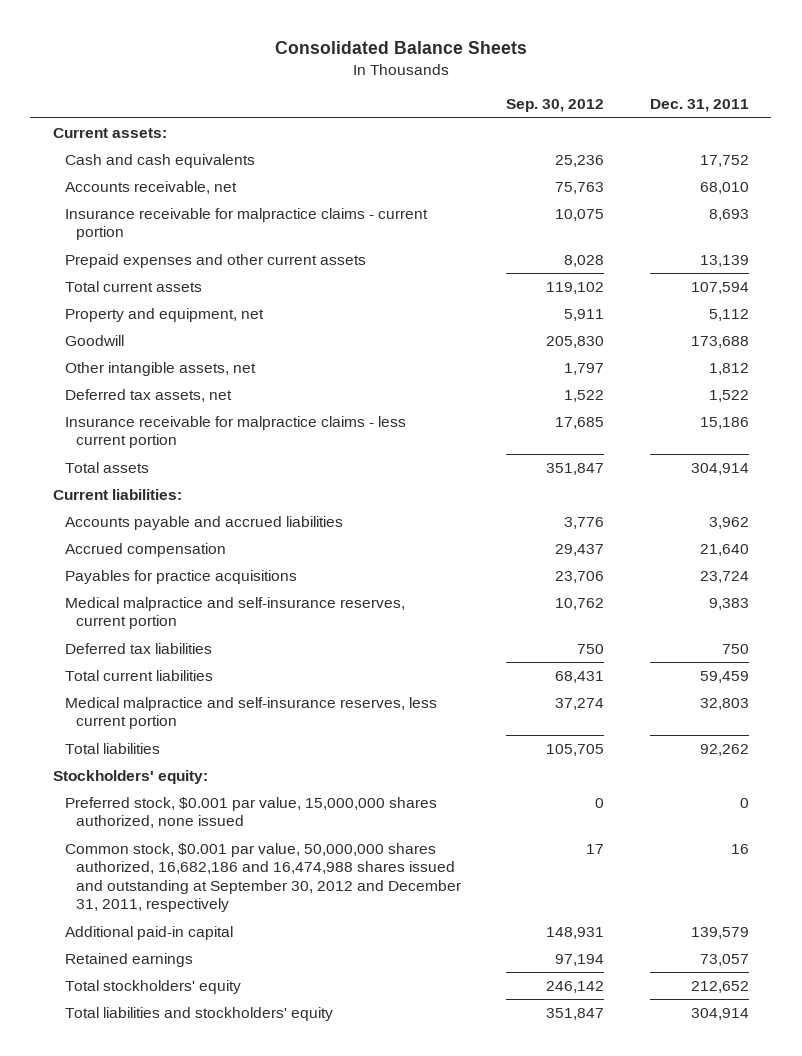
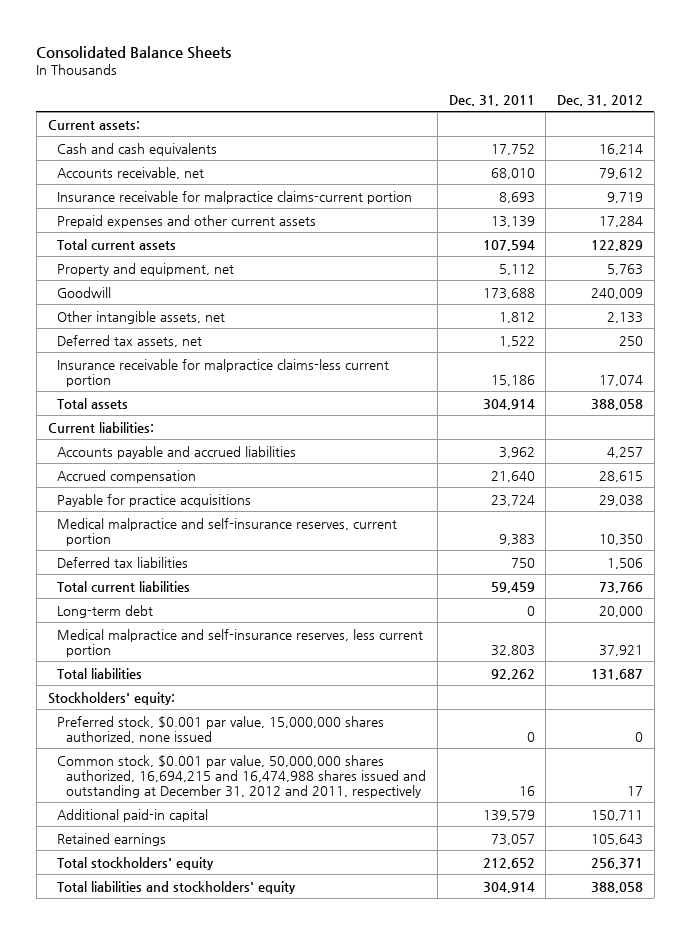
[506,99,605,113] Sep. 30, 2012 -> none
none -> [556,94,643,106] Dec. 31, 2012
[64,207,428,241] Insurance receivable for malpractice claims - current portion -> [56,190,412,204] Insurance receivable for malpractice claims-current portion
[64,415,406,449] Insurance receivable for malpractice claims - less current portion -> [56,358,389,387] Insurance receivable for malpractice claims-less current portion
[64,569,297,584] Payables for practice acquisitions -> [56,493,251,507] Payable for practice acquisitions
none -> [56,604,153,618] Long-term debt
[64,842,461,913] Common stock, $0.001 par value, 50,000,000 shares authorized, 16,682,186 and 16,474,988 shares issued and outstanding at September 30, 2012 and December 31, 2011, respectively -> [56,754,427,798] Common stock, $0.001 par value, 50,000,000 shares authorized, 16,694,215 and 16,474,988 shares issued and outstanding at December 31, 2012 and 2011, respectively

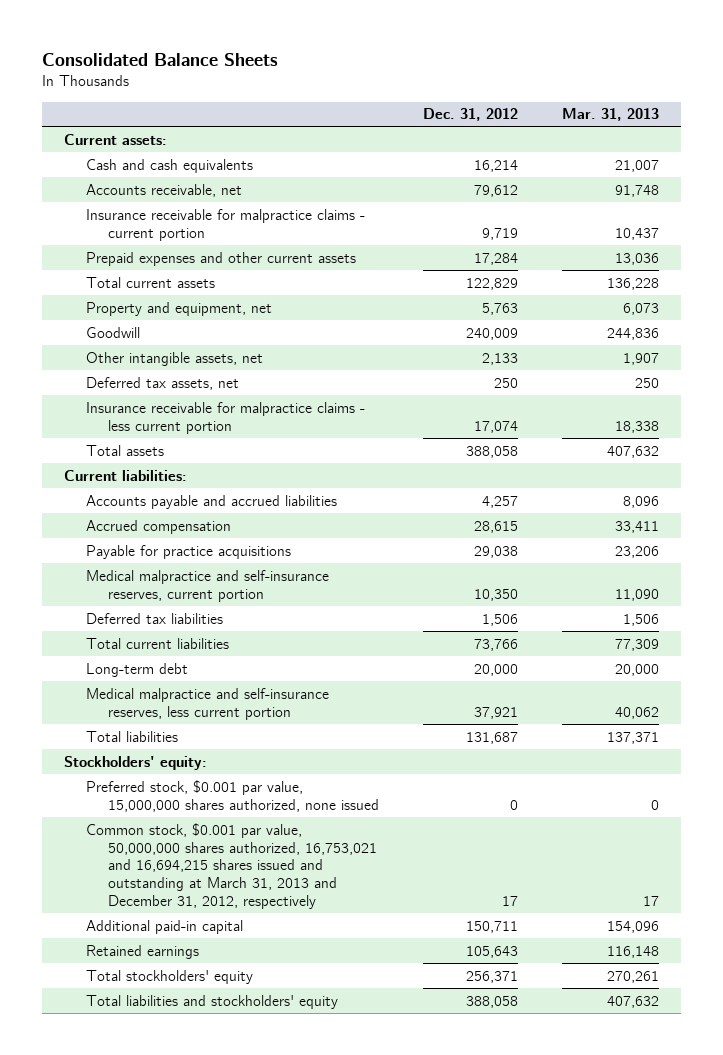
[448,94,535,106] Dec. 31, 2011 -> none
none -> [561,108,659,122] Mar. 31, 2013
[56,190,412,204] Insurance receivable for malpractice claims-current portion -> [86,208,366,241] Insurance receivable for malpractice claims - current portion
[56,358,389,387] Insurance receivable for malpractice claims-less current portion -> [86,401,366,434] Insurance receivable for malpractice claims - less current portion
[56,754,427,798] Common stock, $0.001 par value, 50,000,000 shares authorized, 16,694,215 and 16,474,988 shares issued and outstanding at December 31, 2012 and 2011, respectively -> [86,822,378,910] Common stock, $0.001 par value, 50,000,000 shares authorized, 16,753,021 and 16,694,215 shares issued and outstanding at March 31, 2013 and December 31, 2012, respectively

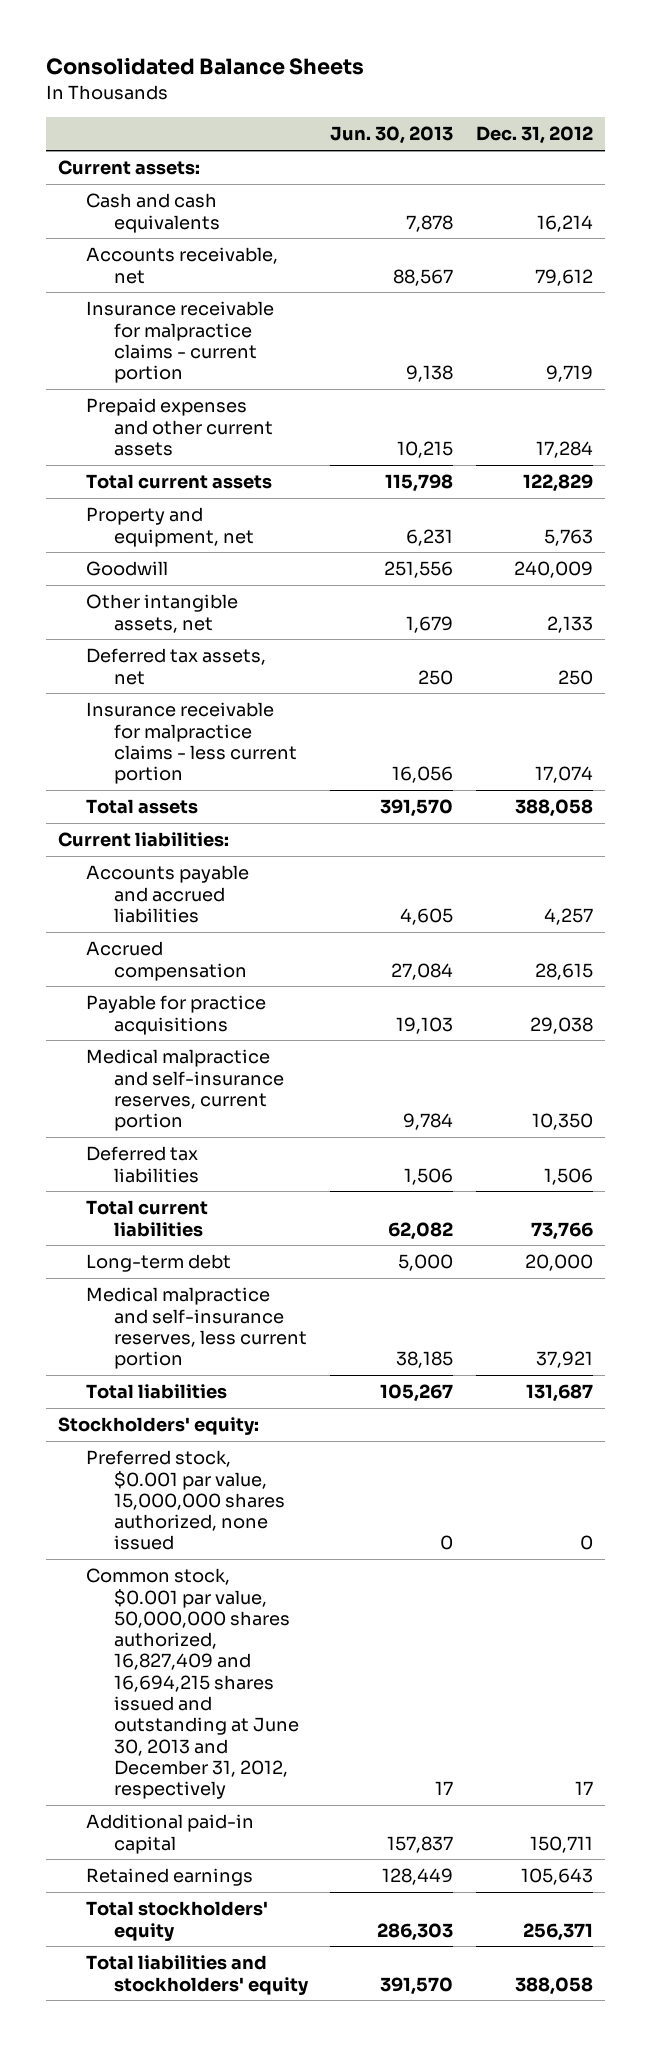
[561,108,659,122] Mar. 31, 2013 -> none
none -> [330,126,454,145] Jun. 30, 2013
[86,822,378,910] Common stock, $0.001 par value, 50,000,000 shares authorized, 16,753,021 and 16,694,215 shares issued and outstanding at March 31, 2013 and December 31, 2012, respectively -> [85,1568,299,1800] Common stock, $0.001 par value, 50,000,000 shares authorized, 16,827,409 and 16,694,215 shares issued and outstanding at June 30, 2013 and December 31, 2012, respectively

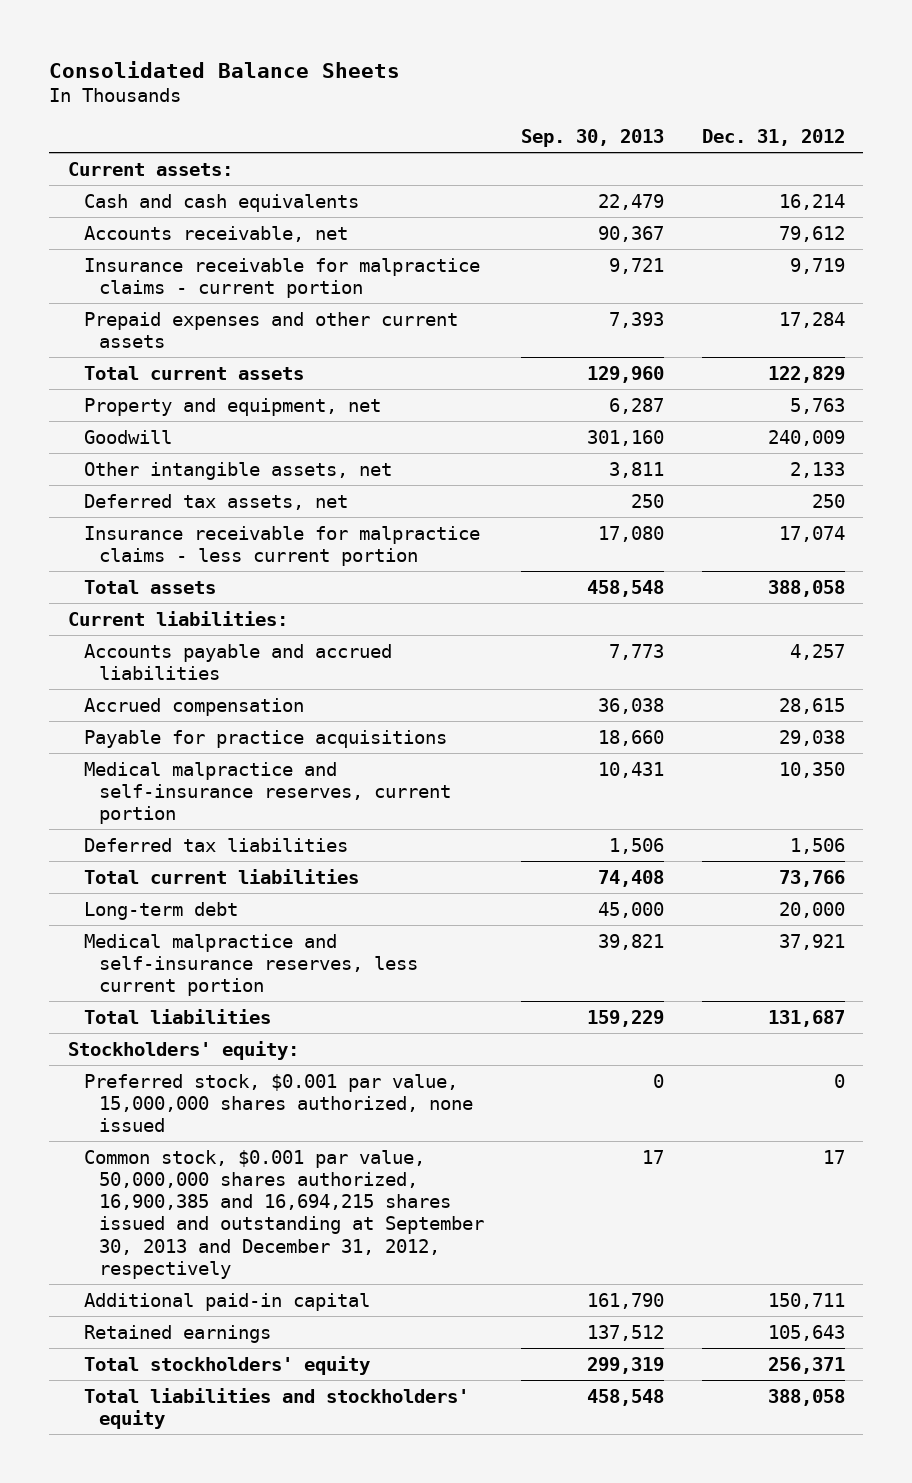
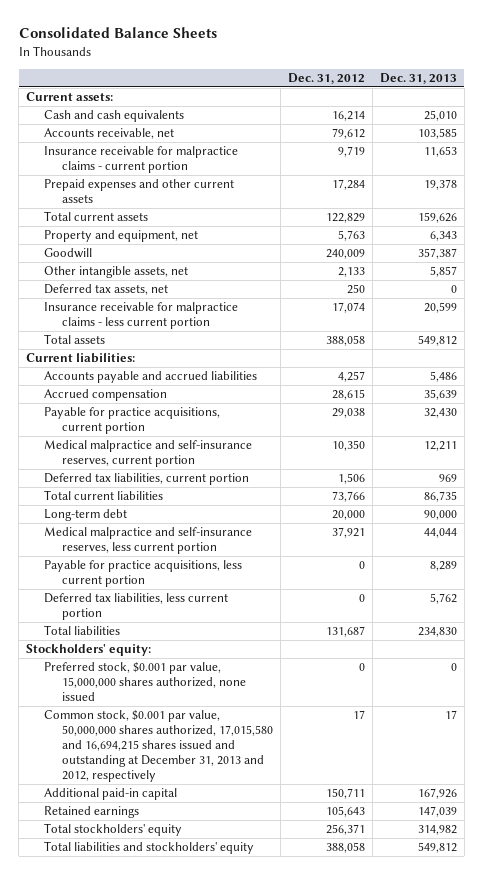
[521,129,665,148] Sep. 30, 2013 -> none
none -> [379,72,457,84] Dec. 31, 2013
[83,729,447,748] Payable for practice acquisitions -> [43,407,220,435] Payable for practice acquisitions, current portion
[83,837,348,852] Deferred tax liabilities -> [43,473,249,486] Deferred tax liabilities, current portion
none -> [43,560,242,588] Payable for practice acquisitions, less current portion
none -> [43,593,228,621] Deferred tax liabilities, less current portion
[83,1149,485,1279] Common stock, $0.001 par value, 50,000,000 shares authorized, 16,900,385 and 16,694,215 shares issued and outstanding at September 30, 2013 and December 31, 2012, respectively -> [43,710,273,782] Common stock, $0.001 par value, 50,000,000 shares authorized, 17,015,580 and 16,694,215 shares issued and outstanding at December 31, 2013 and 2012, respectively

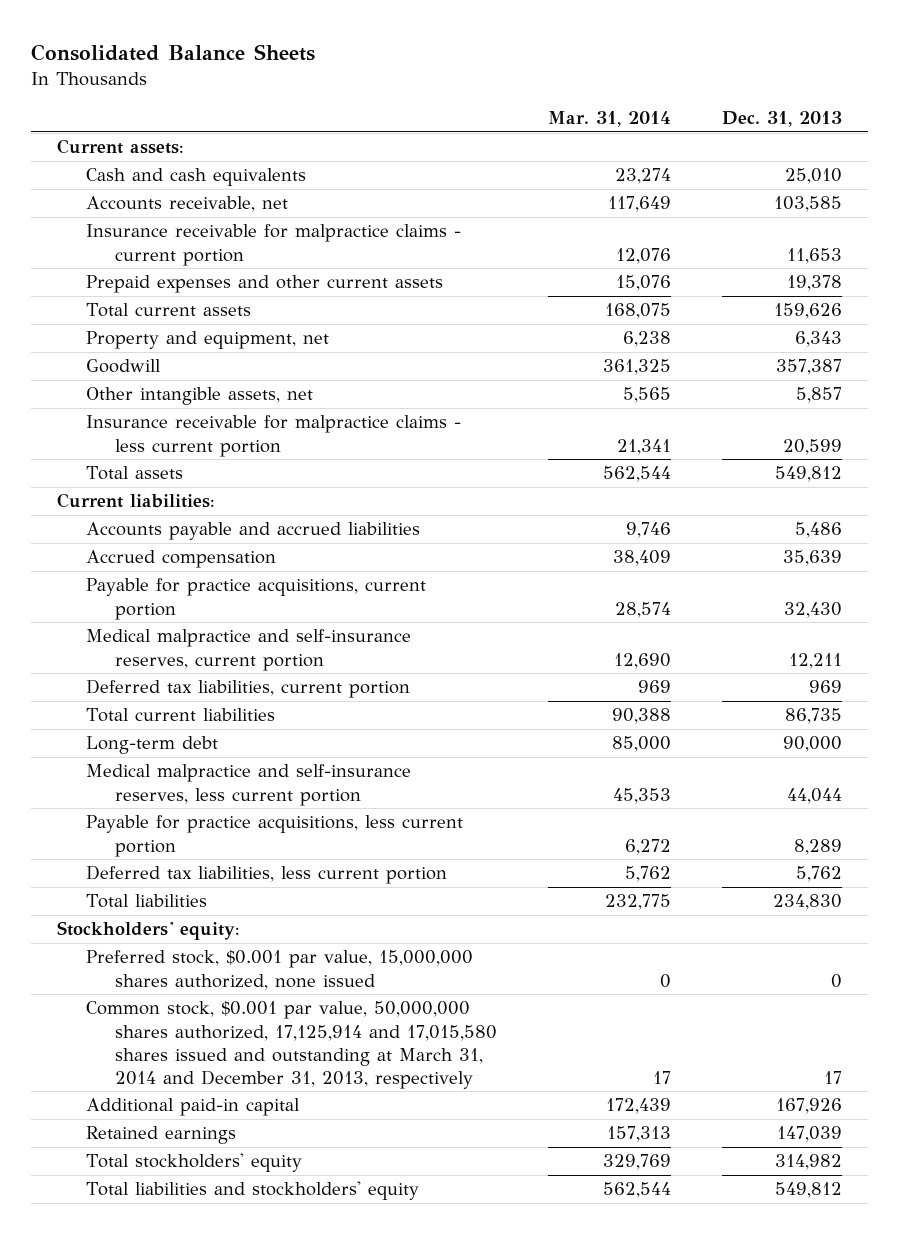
[287,72,365,84] Dec. 31, 2012 -> none
none -> [548,111,672,128] Mar. 31, 2014
[43,284,168,296] Deferred tax assets, net -> none
[43,710,273,782] Common stock, $0.001 par value, 50,000,000 shares authorized, 17,015,580 and 16,694,215 shares issued and outstanding at December 31, 2013 and 2012, respectively -> [85,1001,497,1089] Common stock, $0.001 par value, 50,000,000 shares authorized, 17,125,914 and 17,015,580 shares issued and outstanding at March 31, 2014 and December 31, 2013, respectively

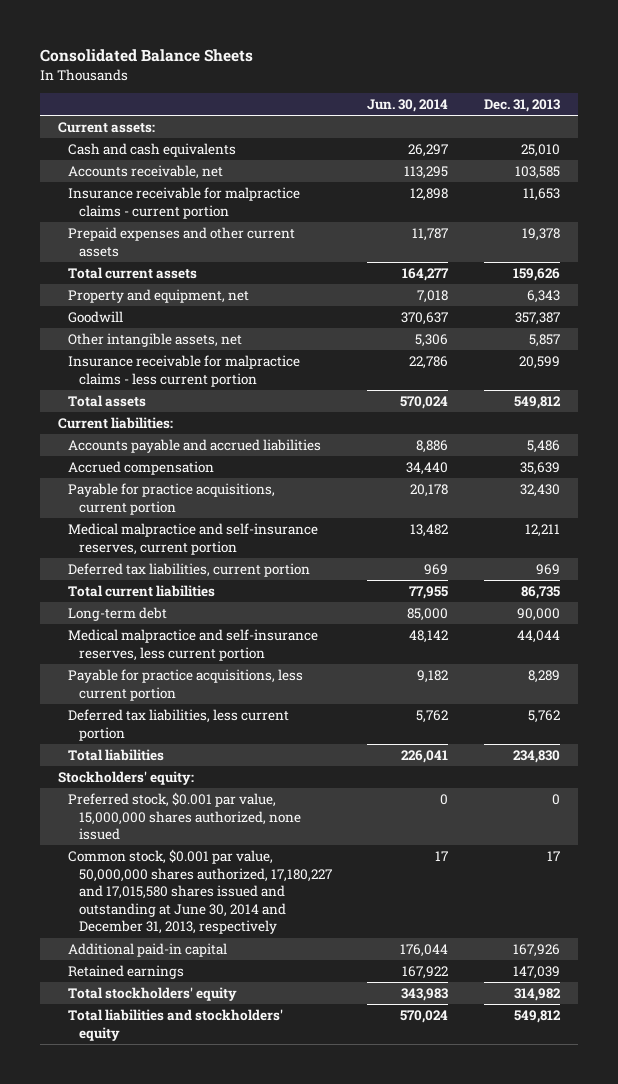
[548,111,672,128] Mar. 31, 2014 -> none
none -> [367,99,449,113] Jun. 30, 2014
[85,1001,497,1089] Common stock, $0.001 par value, 50,000,000 shares authorized, 17,125,914 and 17,015,580 shares issued and outstanding at March 31, 2014 and December 31, 2013, respectively -> [68,849,332,935] Common stock, $0.001 par value, 50,000,000 shares authorized, 17,180,227 and 17,015,580 shares issued and outstanding at June 30, 2014 and December 31, 2013, respectively

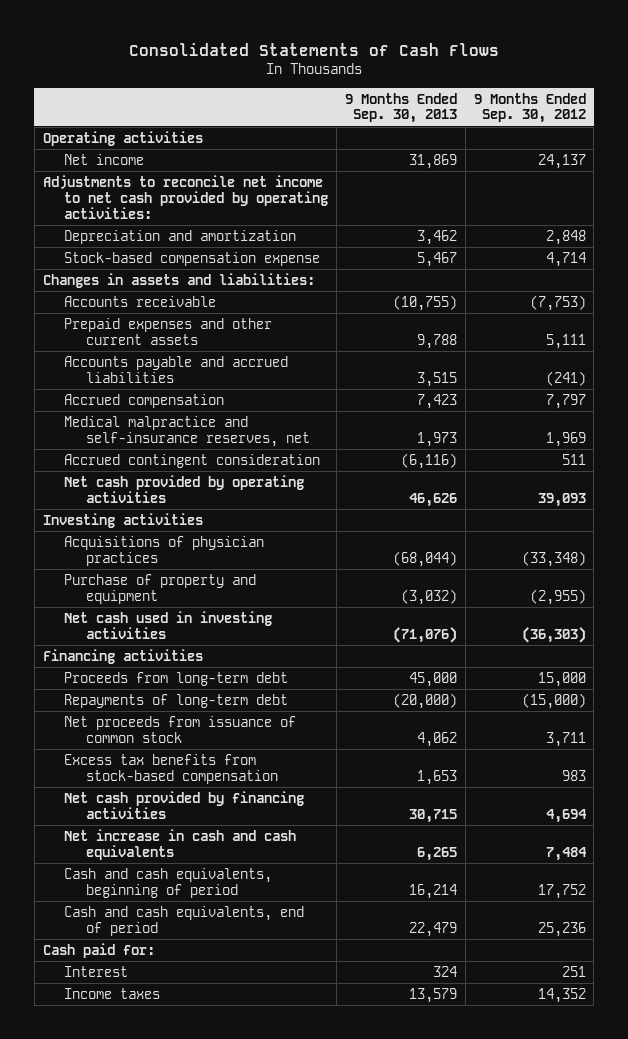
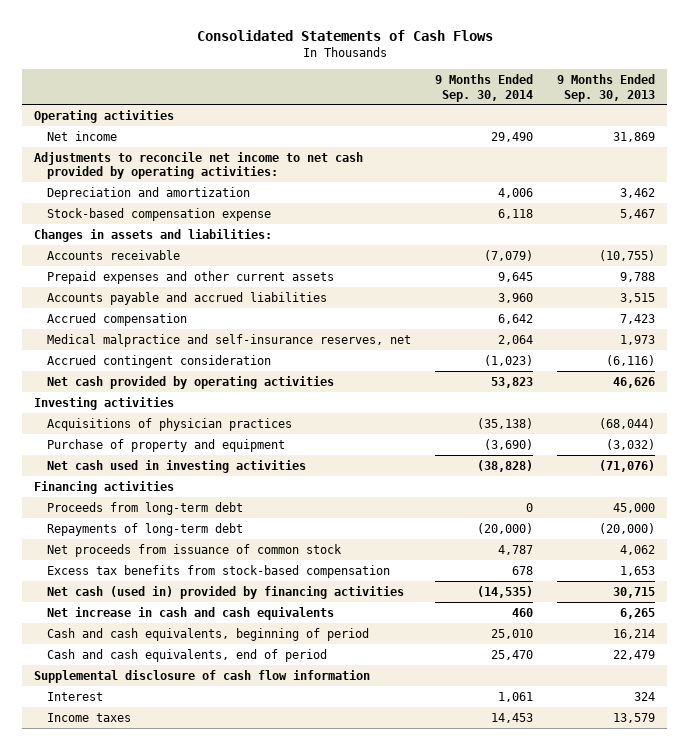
[473,92,586,124] 9 Months Ended Sep. 30, 2012 -> none
none -> [435,73,534,102] 9 Months Ended Sep. 30, 2014
[64,790,305,819] Net cash provided by financing activities -> [47,585,405,599] Net cash (used in) provided by financing activities
[42,942,155,958] Cash paid for: -> none
none -> [34,669,371,683] Supplemental disclosure of cash flow information

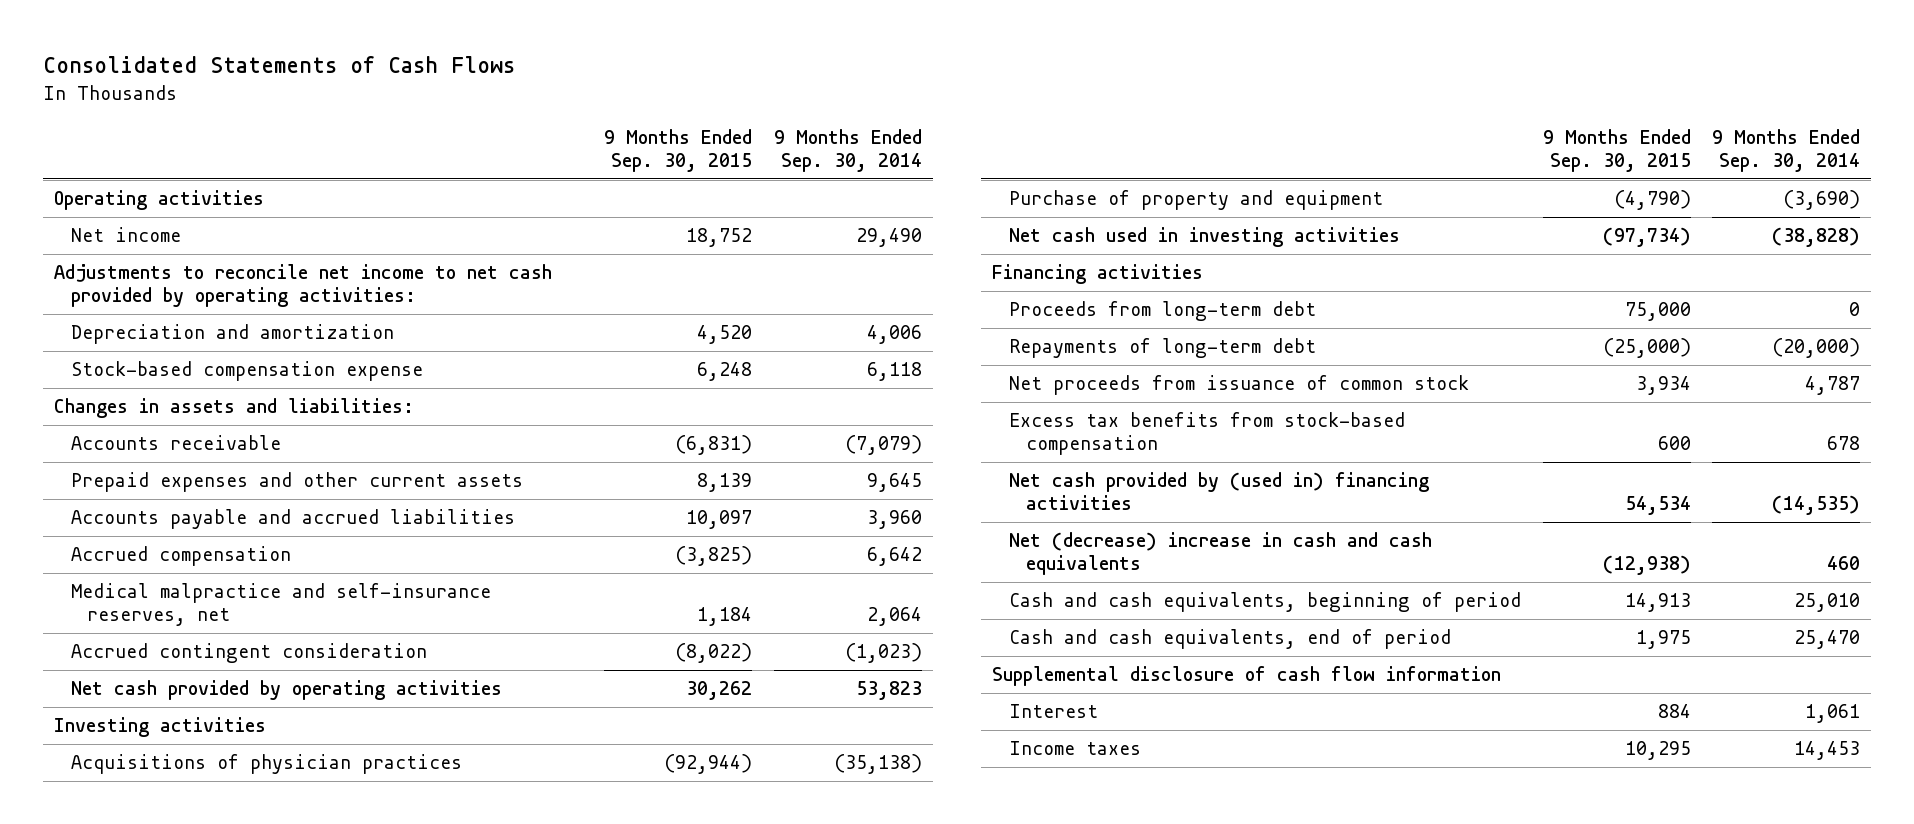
[557,73,656,102] 9 Months Ended Sep. 30, 2013 -> none
none -> [604,129,753,172] 9 Months Ended Sep. 30, 2015
[47,585,405,599] Net cash (used in) provided by financing activities -> [1008,472,1429,511] Net cash provided by (used in) financing activities
[47,606,335,620] Net increase in cash and cash equivalents -> [1008,532,1432,576] Net (decrease) increase in cash and cash equivalents

